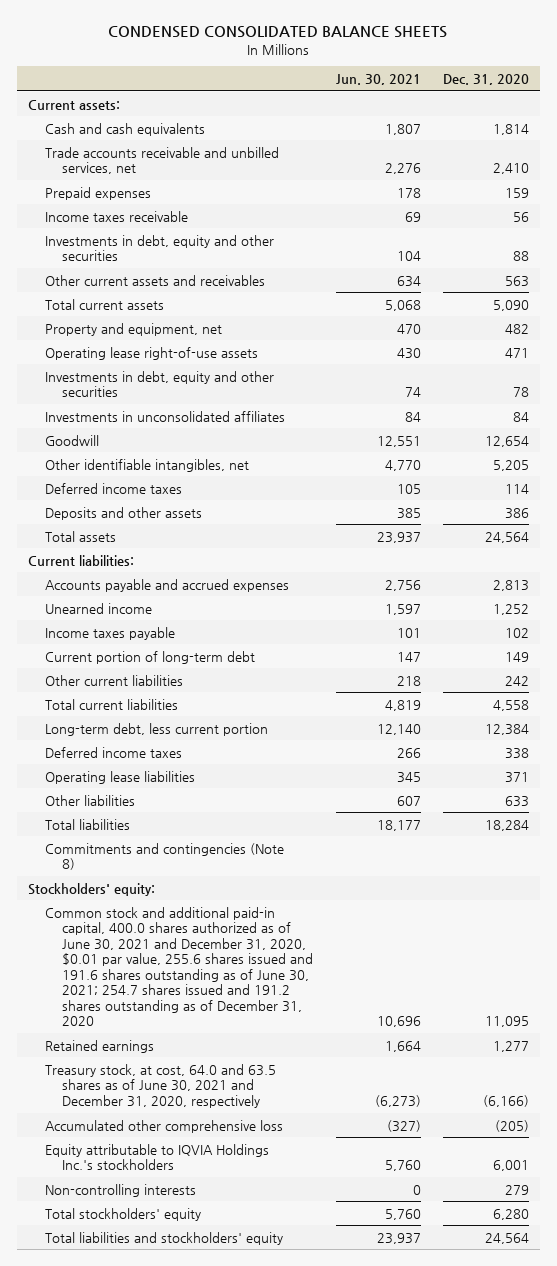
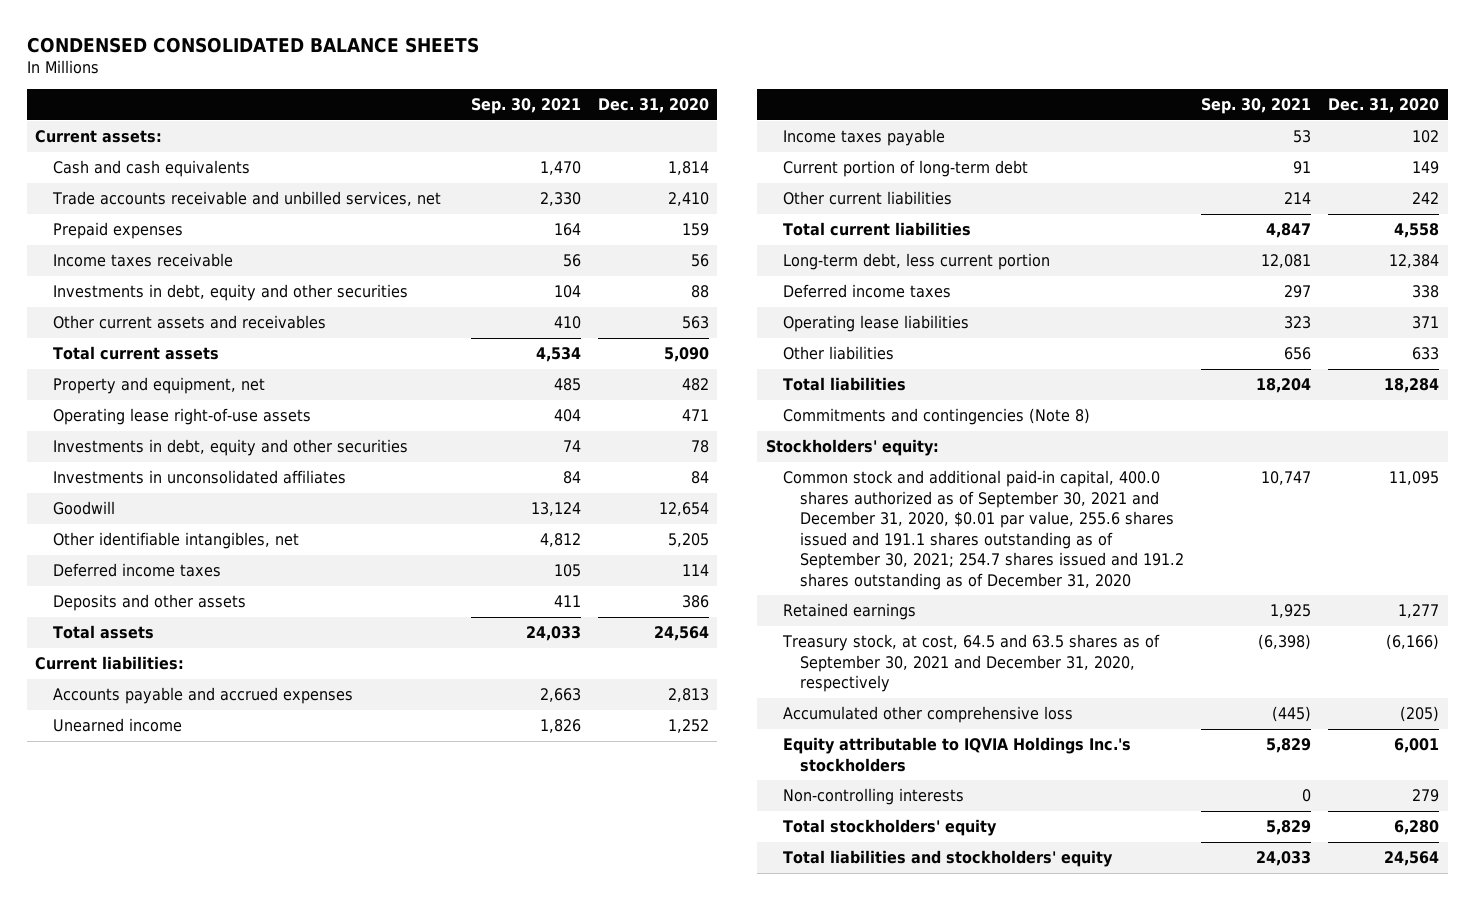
[335,73,421,85] Jun. 30, 2021 -> none
none -> [470,98,581,115] Sep. 30, 2021
[45,906,314,1027] Common stock and additional paid-in capital, 400.0 shares authorized as of June 30, 2021 and December 31, 2020, $0.01 par value, 255.6 shares issued and 191.6 shares outstanding as of June 30, 2021; 254.7 shares issued and 191.2 shares outstanding as of December 31, 2020 -> [782,470,1185,590] Common stock and additional paid-in capital, 400.0 shares authorized as of September 30, 2021 and December 31, 2020, $0.01 par value, 255.6 shares issued and 191.1 shares outstanding as of September 30, 2021; 254.7 shares issued and 191.2 shares outstanding as of December 31, 2020
[45,1063,277,1108] Treasury stock, at cost, 64.0 and 63.5 shares as of June 30, 2021 and December 31, 2020, respectively -> [781,634,1160,693] Treasury stock, at cost, 64.5 and 63.5 shares as of September 30, 2021 and December 31, 2020, respectively

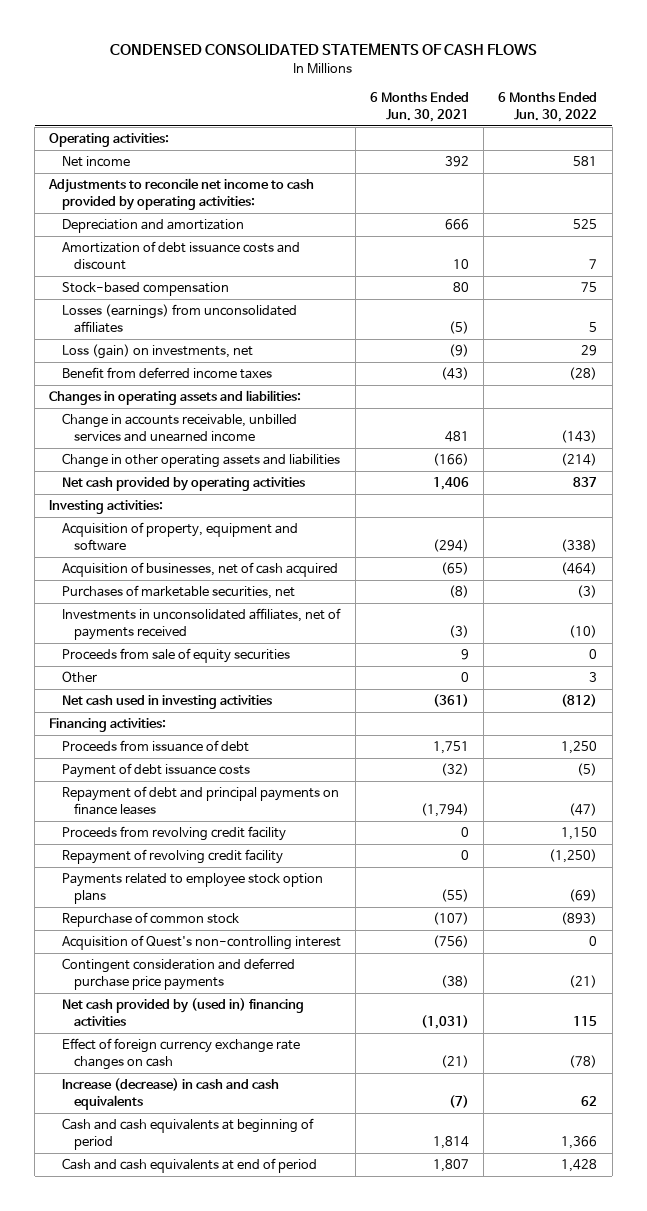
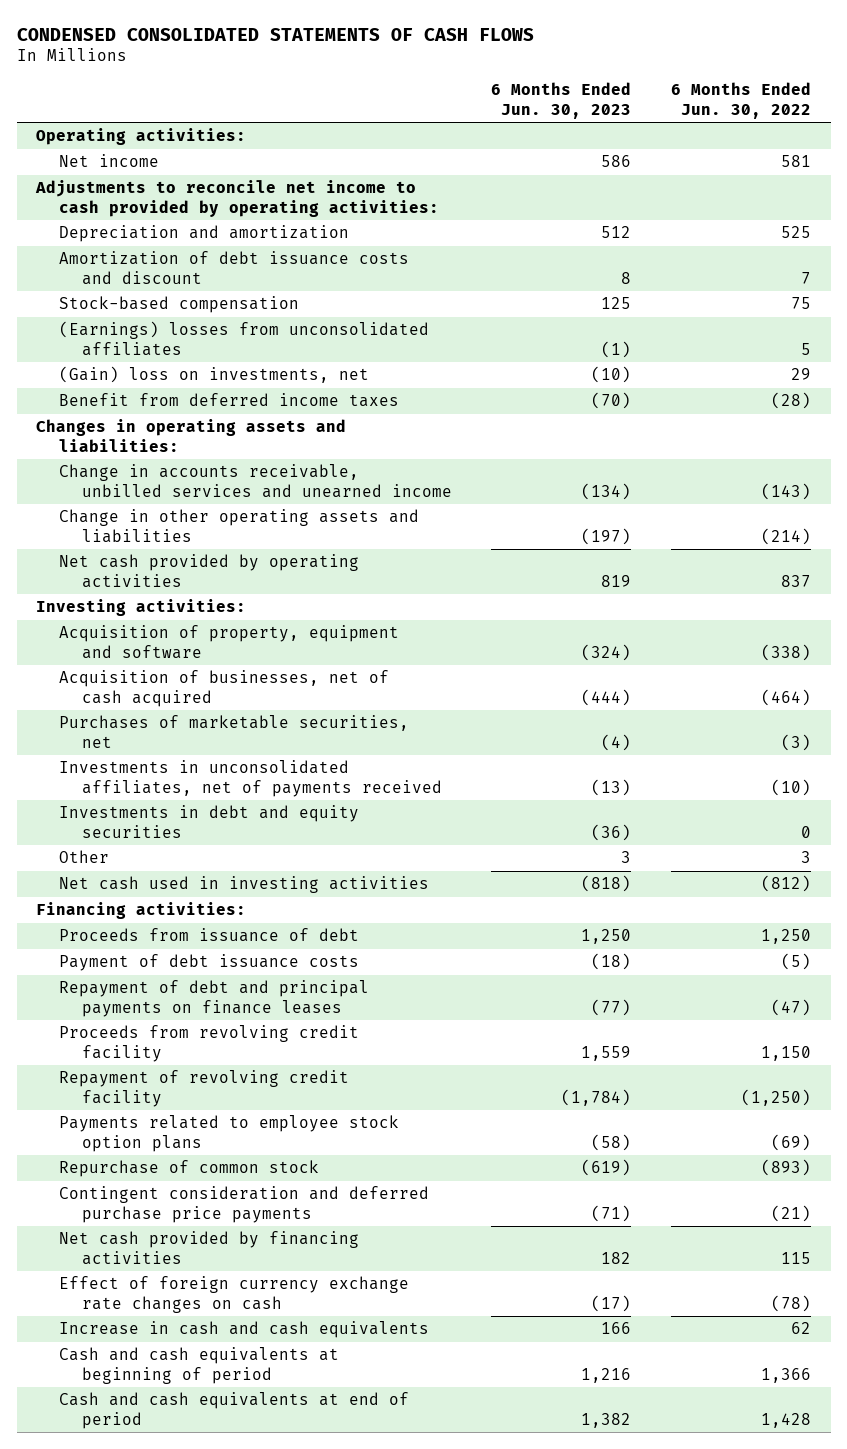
[370,92,470,123] 6 Months Ended Jun. 30, 2021 -> none
none -> [491,82,632,119] 6 Months Ended Jun. 30, 2023
[61,304,297,334] Losses (earnings) from unconsolidated affiliates -> [59,321,430,356] (Earnings) losses from unconsolidated affiliates
[61,344,253,360] Loss (gain) on investments, net -> [59,366,370,384] (Gain) loss on investments, net
[61,648,290,664] Proceeds from sale of equity securities -> [59,805,360,838] Investments in debt and equity securities
[61,935,341,951] Acquisition of Quest's non-controlling interest -> none
[61,998,304,1027] Net cash provided by (used in) financing activities -> [59,1231,360,1265] Net cash provided by financing activities
[61,1078,279,1111] Increase (decrease) in cash and cash equivalents -> [59,1321,430,1339] Increase in cash and cash equivalents

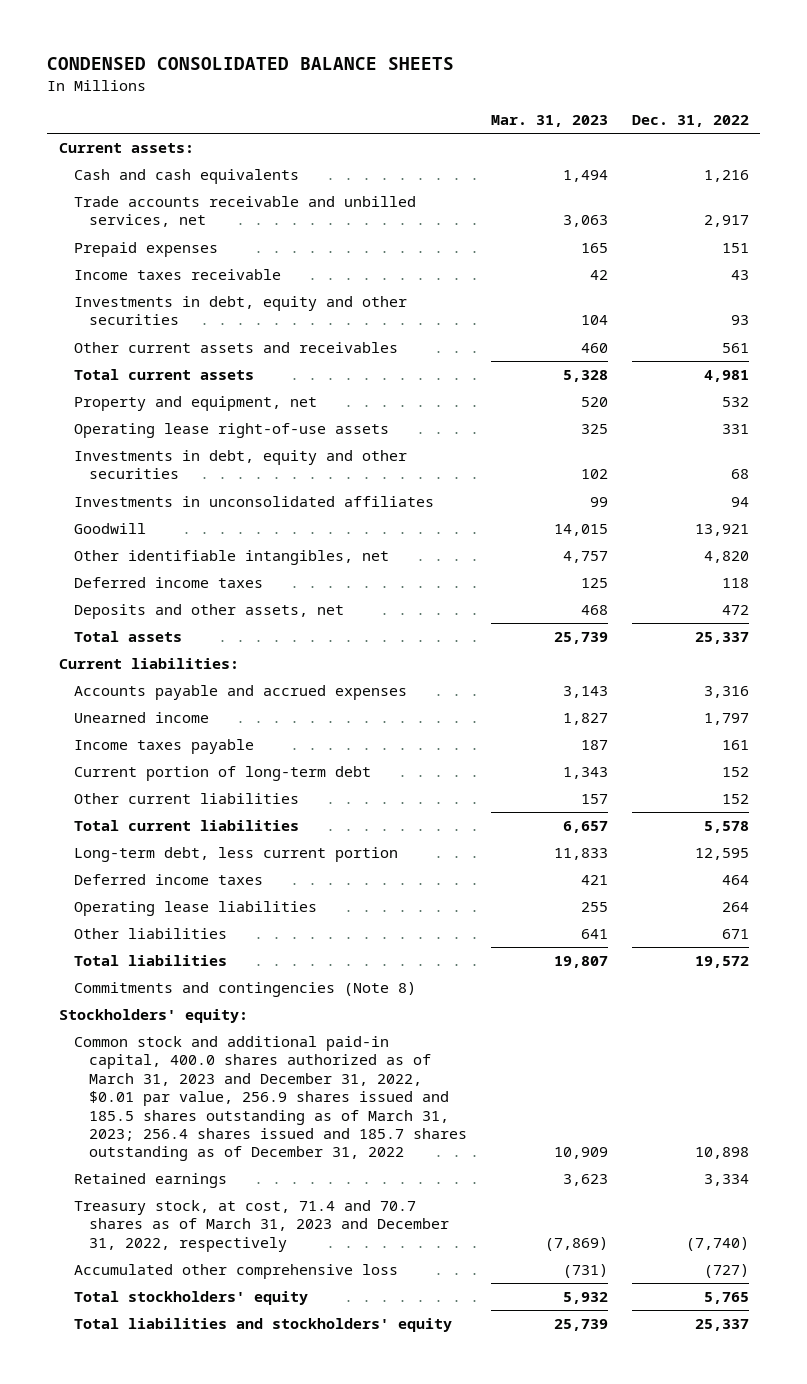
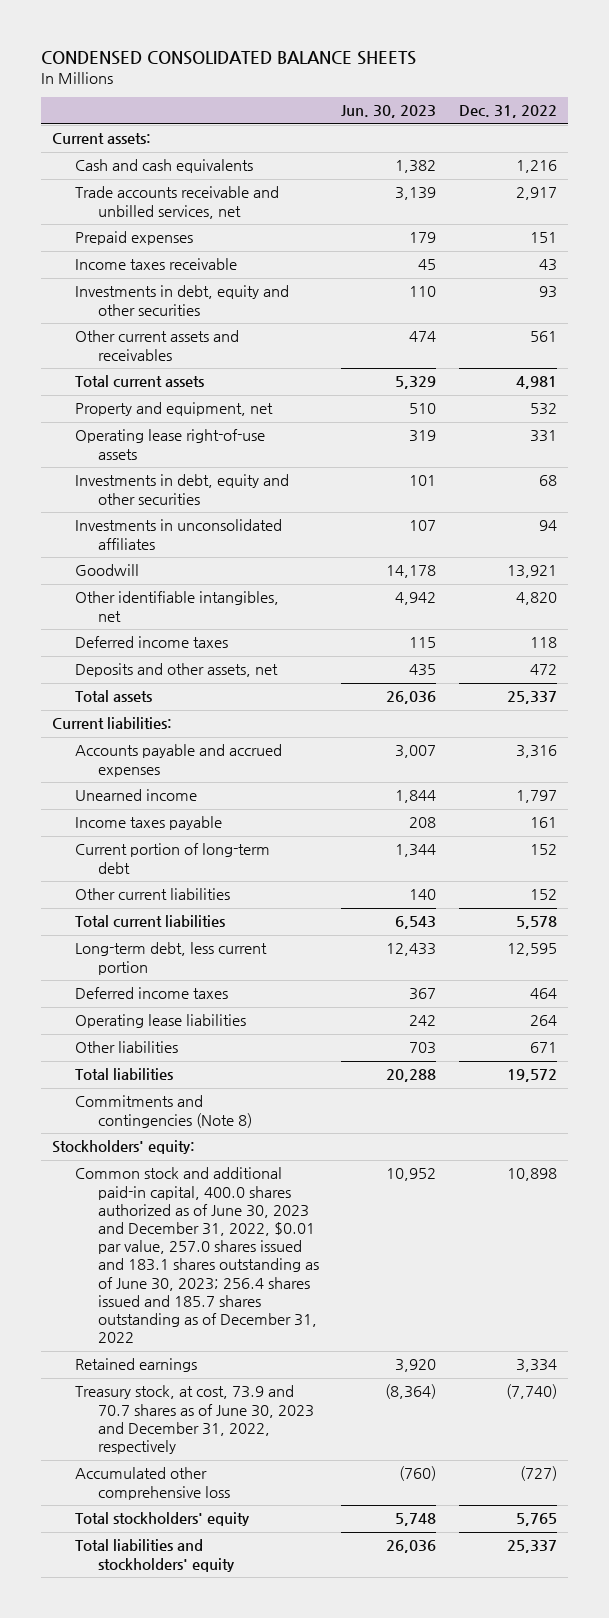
[490,115,608,128] Mar. 31, 2023 -> none
none -> [341,105,437,119] Jun. 30, 2023
[73,1036,468,1162] Common stock and additional paid-in capital, 400.0 shares authorized as of March 31, 2023 and December 31, 2022, $0.01 par value, 256.9 shares issued and 185.5 shares outstanding as of March 31, 2023; 256.4 shares issued and 185.7 shares outstanding as of December 31, 2022 -> [75,1167,319,1344] Common stock and additional paid-in capital, 400.0 shares authorized as of June 30, 2023 and December 31, 2022, $0.01 par value, 257.0 shares issued and 183.1 shares outstanding as of June 30, 2023; 256.4 shares issued and 185.7 shares outstanding as of December 31, 2022
[73,1200,450,1252] Treasury stock, at cost, 71.4 and 70.7 shares as of March 31, 2023 and December 31, 2022, respectively -> [75,1385,314,1455] Treasury stock, at cost, 73.9 and 70.7 shares as of June 30, 2023 and December 31, 2022, respectively

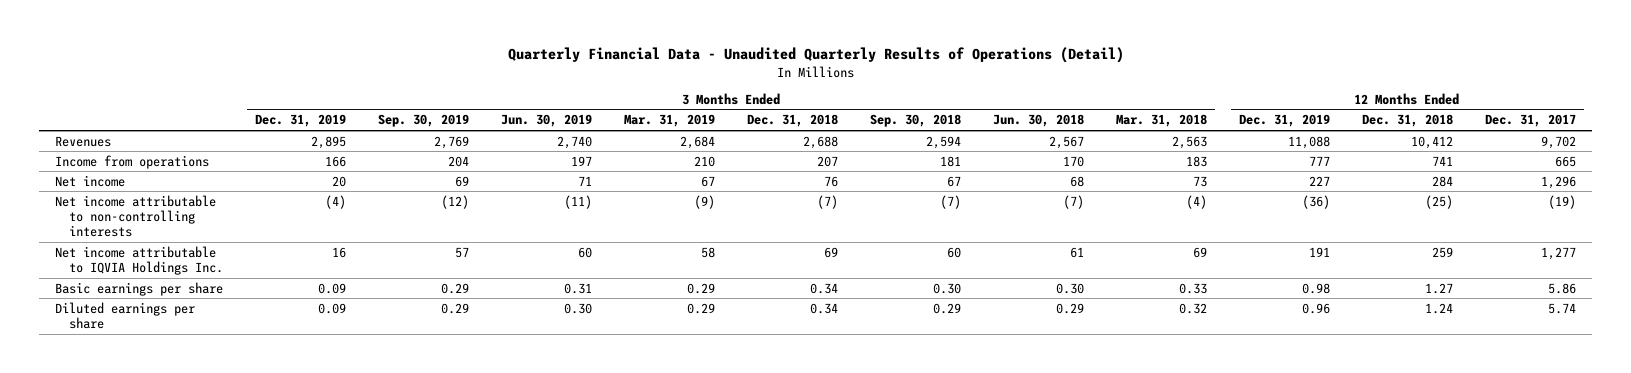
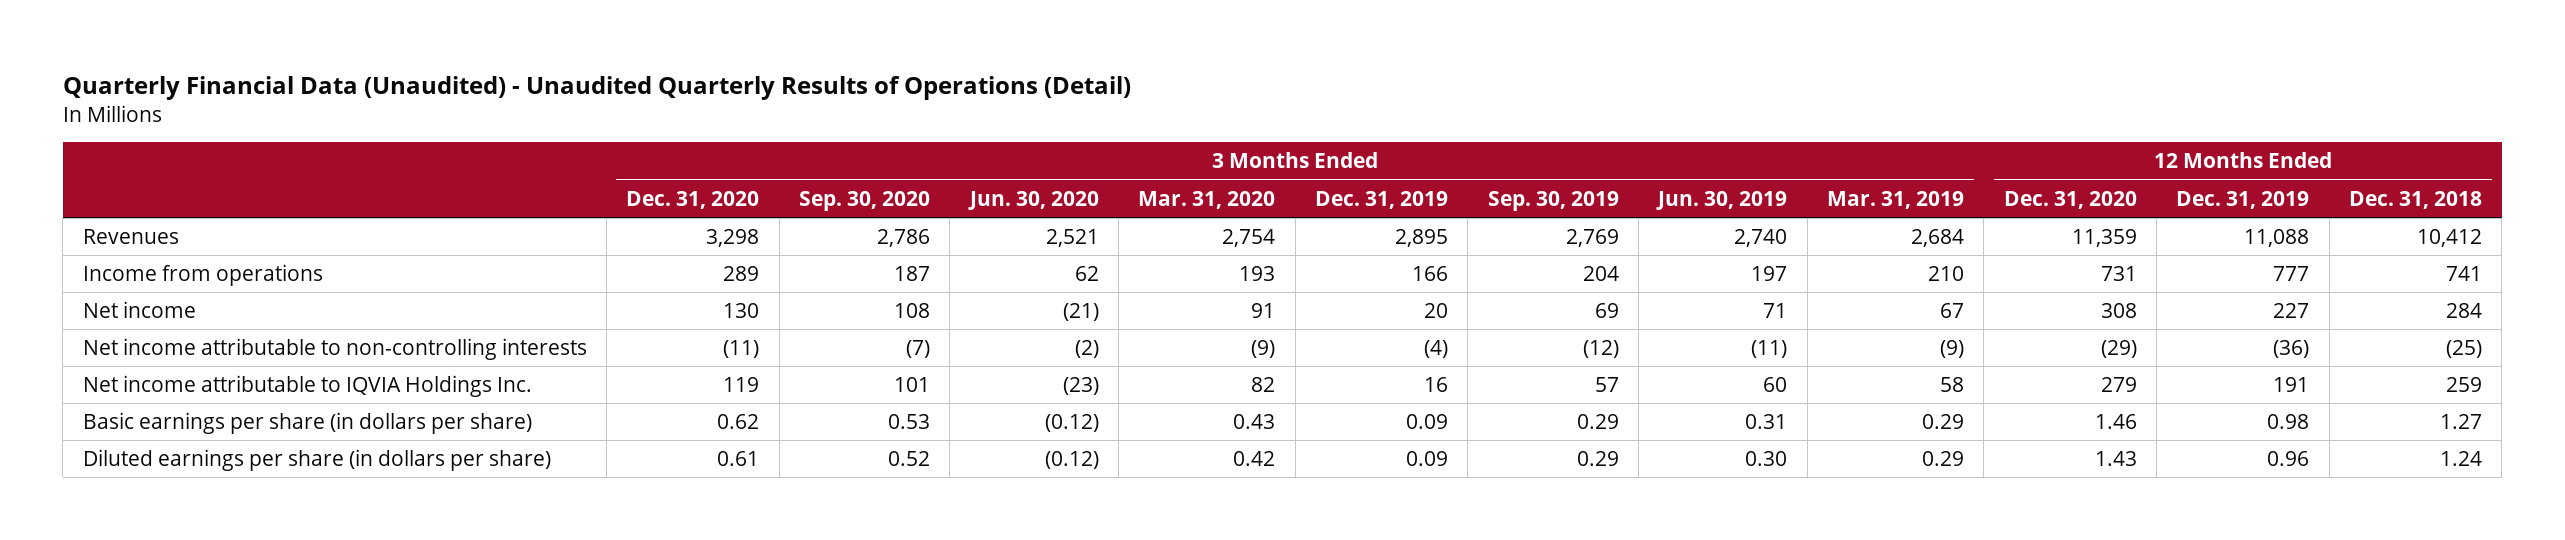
[507,47,1124,64] Quarterly Financial Data - Unaudited Quarterly Results of Operations (Detail) -> [62,76,1131,101] Quarterly Financial Data (Unaudited) - Unaudited Quarterly Results of Operations (Detail)
[747,114,839,128] Dec. 31, 2018 -> none
[870,114,962,128] Sep. 30, 2018 -> none
[993,114,1085,128] Jun. 30, 2018 -> none
[1116,114,1208,128] Mar. 31, 2018 -> none
[1484,114,1576,128] Dec. 31, 2017 -> none
none -> [626,190,760,209] Dec. 31, 2020
none -> [798,190,930,211] Sep. 30, 2020
none -> [967,190,1099,210] Jun. 30, 2020
none -> [1138,190,1276,209] Mar. 31, 2020
none -> [2003,190,2137,209] Dec. 31, 2020
[55,281,224,296] Basic earnings per share -> [82,411,532,434] Basic earnings per share (in dollars per share)
[55,301,196,330] Diluted earnings per share -> [82,448,551,471] Diluted earnings per share (in dollars per share)

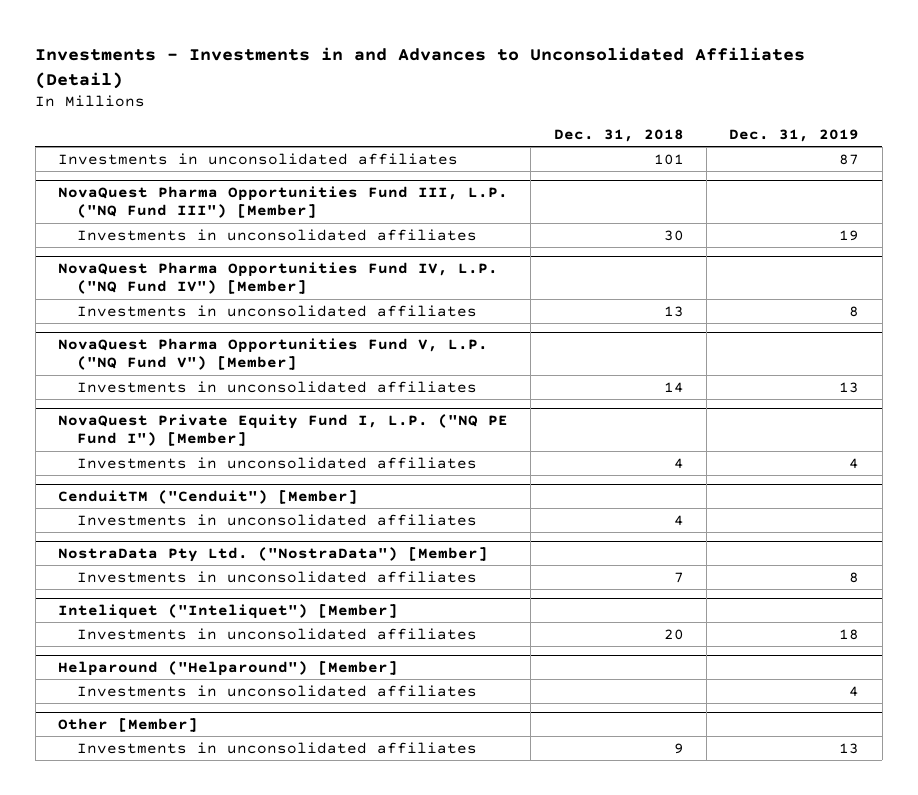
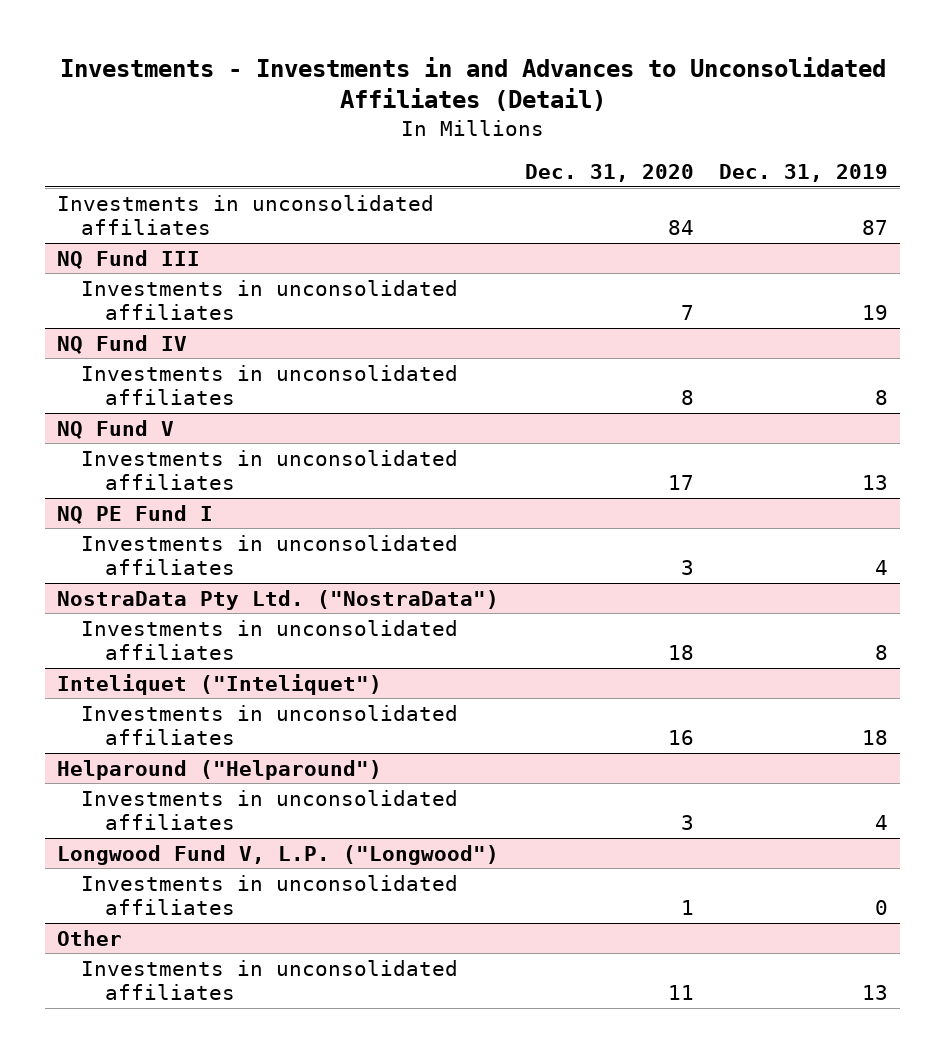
[553,128,684,142] Dec. 31, 2018 -> none
none -> [524,164,694,183] Dec. 31, 2020
[58,185,509,219] NovaQuest Pharma Opportunities Fund III, L.P. ("NQ Fund III") [Member] -> [57,249,201,269] NQ Fund III
[58,261,499,295] NovaQuest Pharma Opportunities Fund IV, L.P. ("NQ Fund IV") [Member] -> [57,334,188,354] NQ Fund IV
[58,337,489,371] NovaQuest Pharma Opportunities Fund V, L.P. ("NQ Fund V") [Member] -> [57,419,175,439] NQ Fund V
[58,413,509,447] NovaQuest Private Equity Fund I, L.P. ("NQ PE Fund I") [Member] -> [57,504,214,524] NQ PE Fund I
[58,489,359,504] CenduitTM ("Cenduit") [Member] -> none
[77,513,478,526] Investments in unconsolidated affiliates -> none
[58,546,489,562] NostraData Pty Ltd. ("NostraData") [Member] -> [57,589,500,610] NostraData Pty Ltd. ("NostraData")
[58,603,399,619] Inteliquet ("Inteliquet") [Member] -> [57,673,383,695] Inteliquet ("Inteliquet")
[58,660,399,676] Helparound ("Helparound") [Member] -> [57,759,383,780] Helparound ("Helparound")
none -> [57,844,500,865] Longwood Fund V, L.P. ("Longwood")
none -> [81,874,459,916] Investments in unconsolidated affiliates
[58,717,199,732] Other [Member] -> [57,929,123,946] Other

